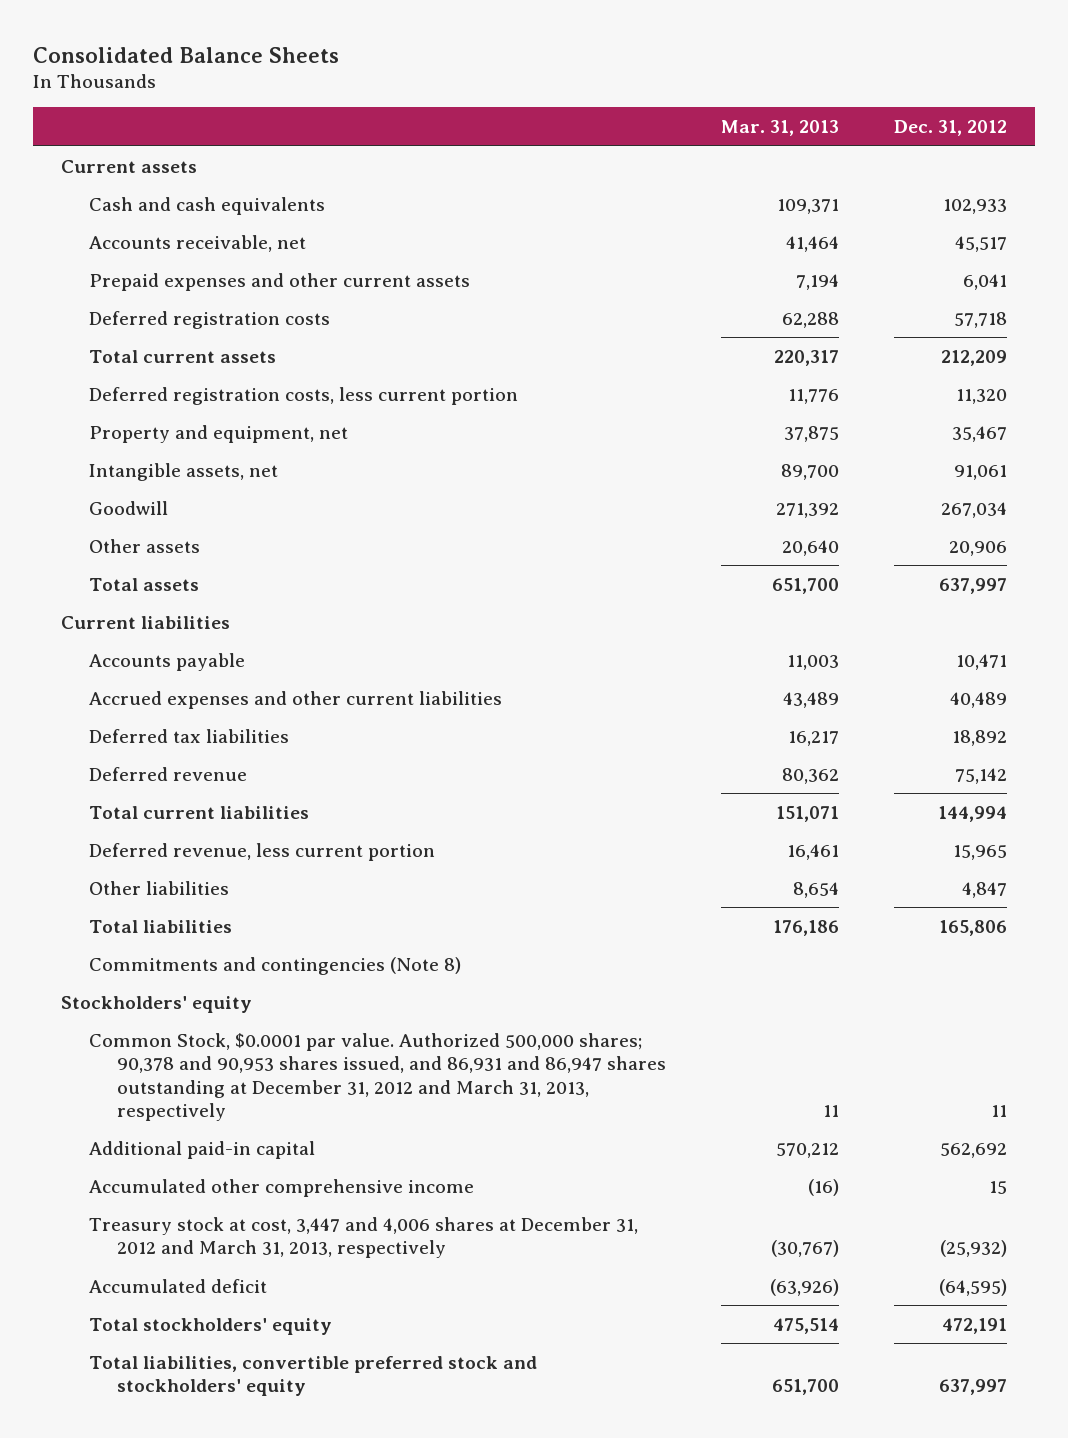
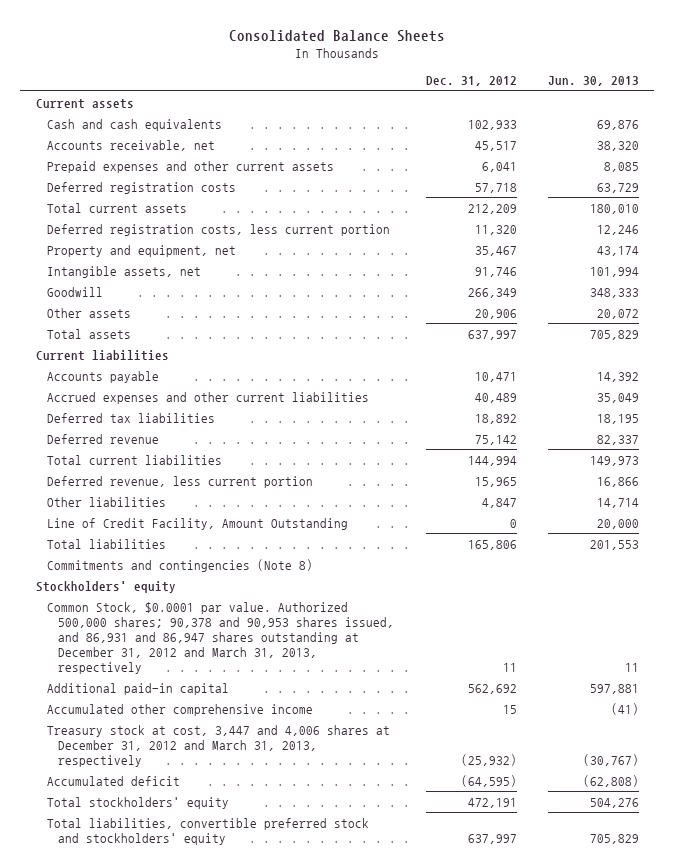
[721,120,840,137] Mar. 31, 2013 -> none
none -> [547,76,639,87] Jun. 30, 2013
[954,464,1008,480] 91,061 -> [474,266,517,277] 91,746
[941,501,1008,518] 267,034 -> [467,287,517,298] 266,349
none -> [47,517,349,530] Line of Credit Facility, Amount Outstanding

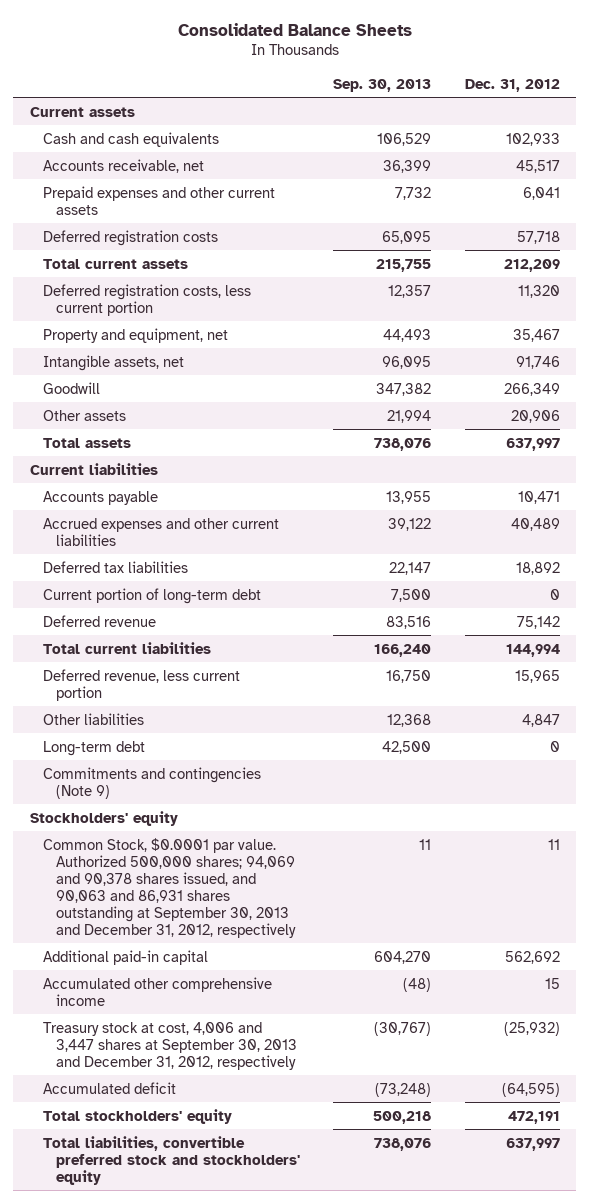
[547,76,639,87] Jun. 30, 2013 -> none
none -> [333,78,432,92] Sep. 30, 2013
none -> [42,587,261,604] Current portion of long-term debt
[47,517,349,530] Line of Credit Facility, Amount Outstanding -> none
[47,538,167,549] Total liabilities -> none
none -> [42,740,145,756] Long-term debt
[47,558,314,572] Commitments and contingencies (Note 8) -> [42,766,261,799] Commitments and contingencies (Note 9)
[47,601,395,674] Common Stock, $0.0001 par value. Authorized 500,000 shares; 90,378 and 90,953 shares issued, and 86,931 and 86,947 shares outstanding at December 31, 2012 and March 31, 2013, respectively -> [42,837,296,938] Common Stock, $0.0001 par value. Authorized 500,000 shares; 94,069 and 90,378 shares issued, and 90,063 and 86,931 shares outstanding at September 30, 2013 and December 31, 2012, respectively
[47,724,391,767] Treasury stock at cost, 3,447 and 4,006 shares at December 31, 2012 and March 31, 2013, respectively -> [42,1021,297,1070] Treasury stock at cost, 4,006 and 3,447 shares at September 30, 2013 and December 31, 2012, respectively

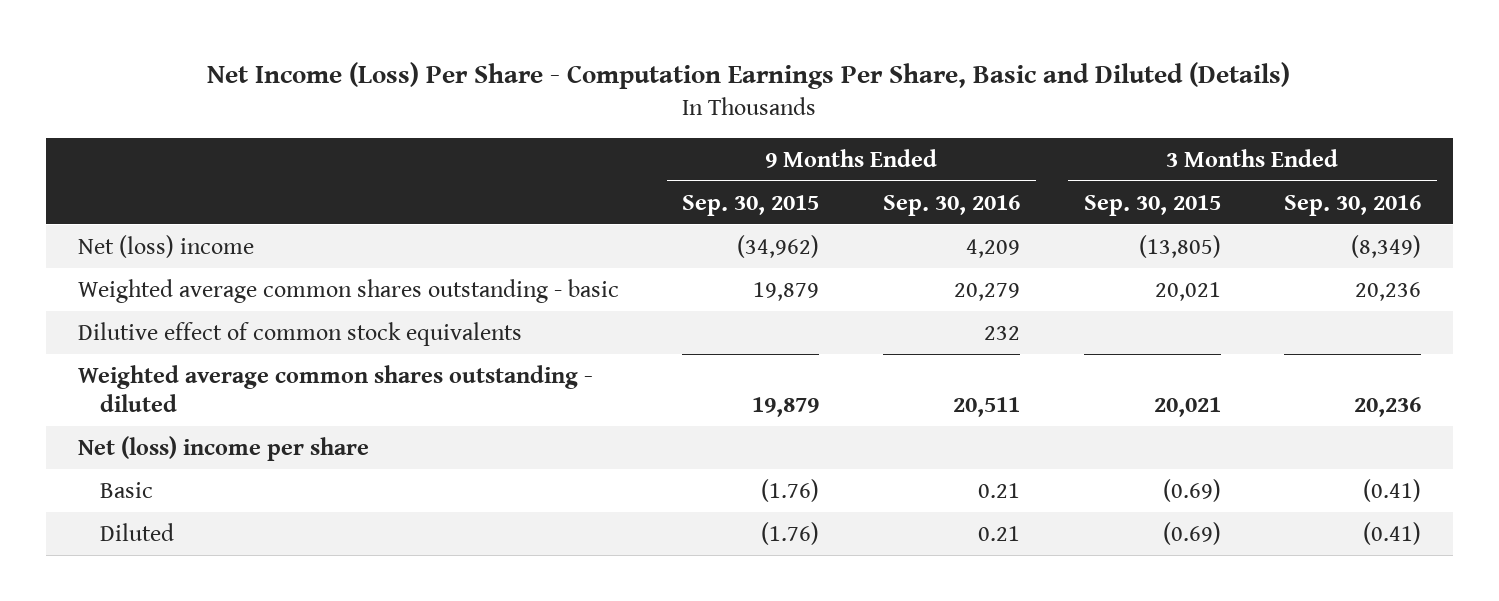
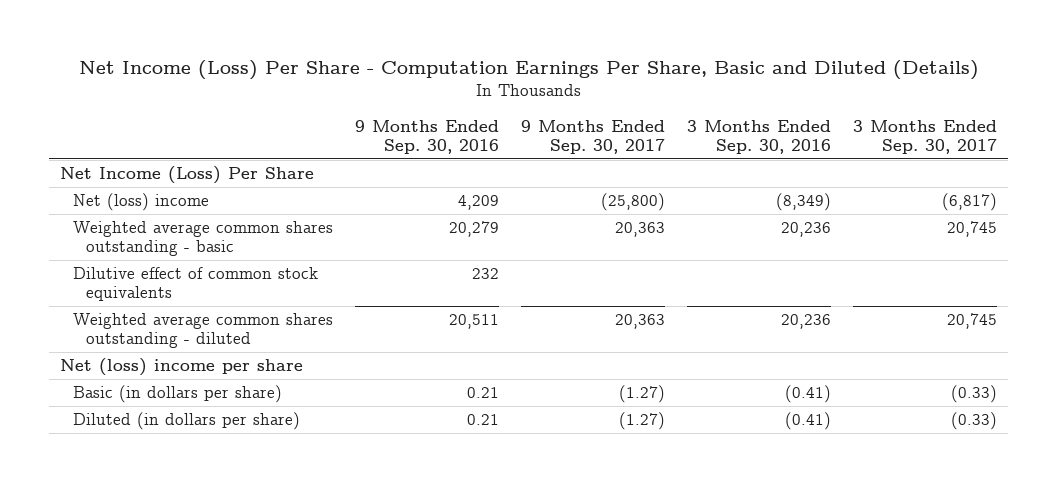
[682,194,820,216] Sep. 30, 2015 -> none
[1083,194,1221,216] Sep. 30, 2015 -> none
none -> [521,119,666,155] 9 Months Ended Sep. 30, 2017
none -> [853,119,998,155] 3 Months Ended Sep. 30, 2017
none -> [59,166,314,185] Net Income (Loss) Per Share
[99,481,153,498] Basic -> [72,385,282,404] Basic (in dollars per share)
[99,522,174,541] Diluted -> [72,412,300,431] Diluted (in dollars per share)

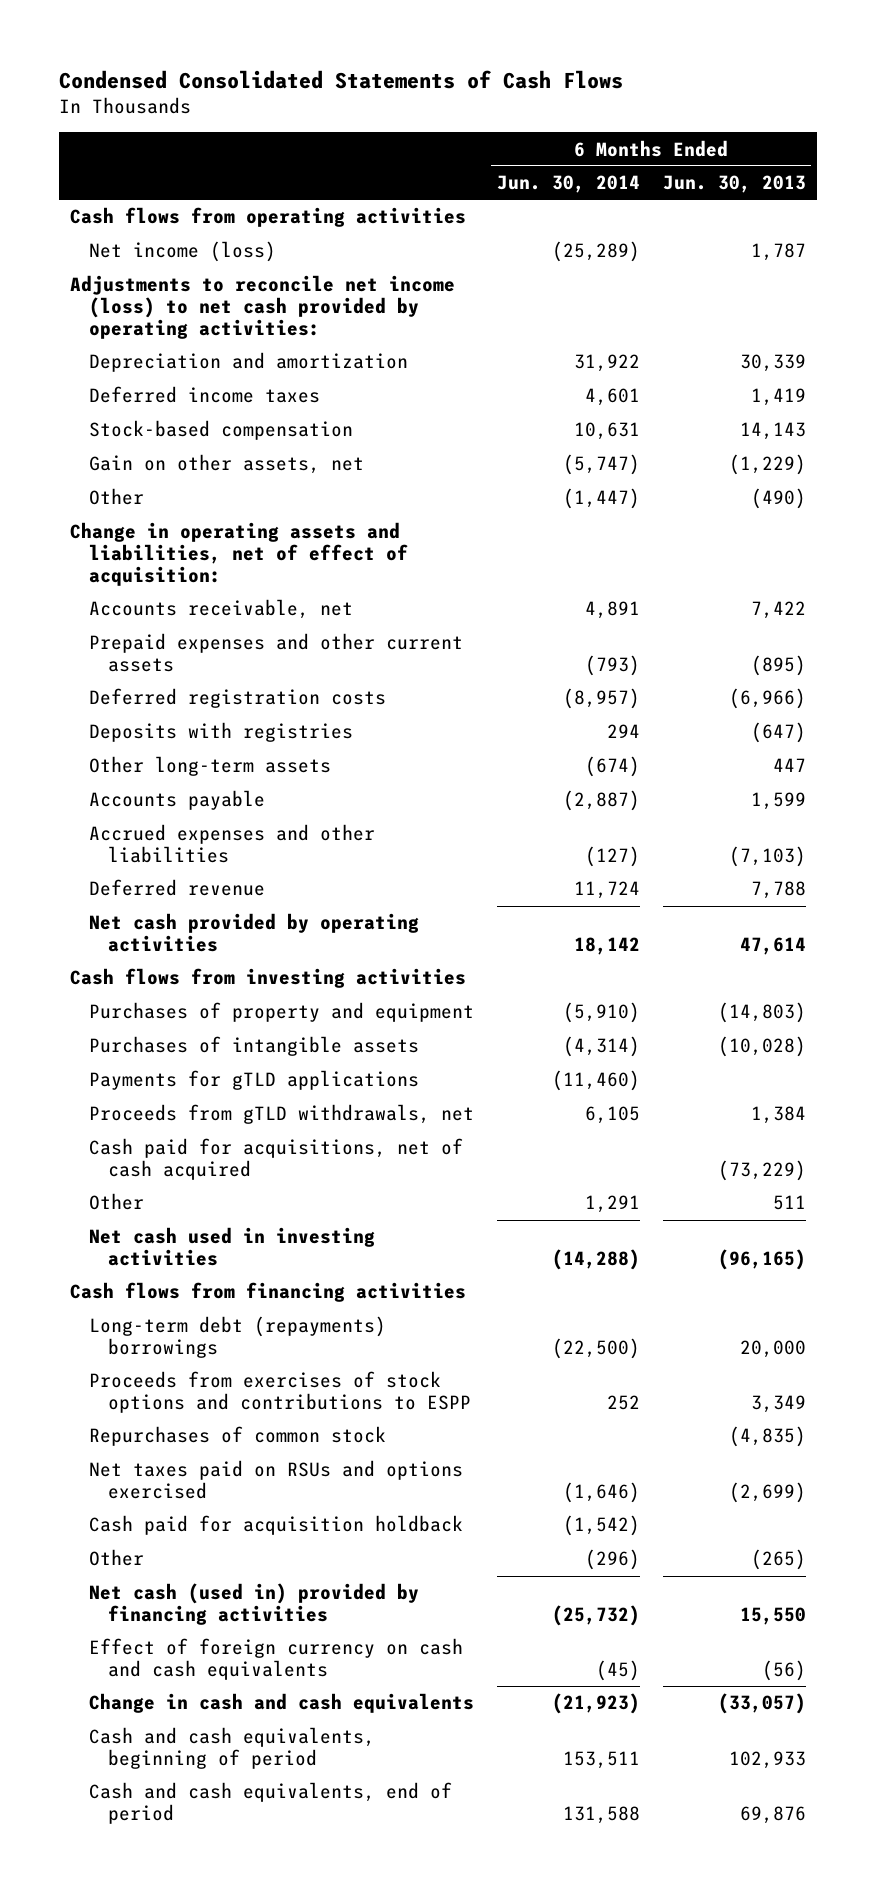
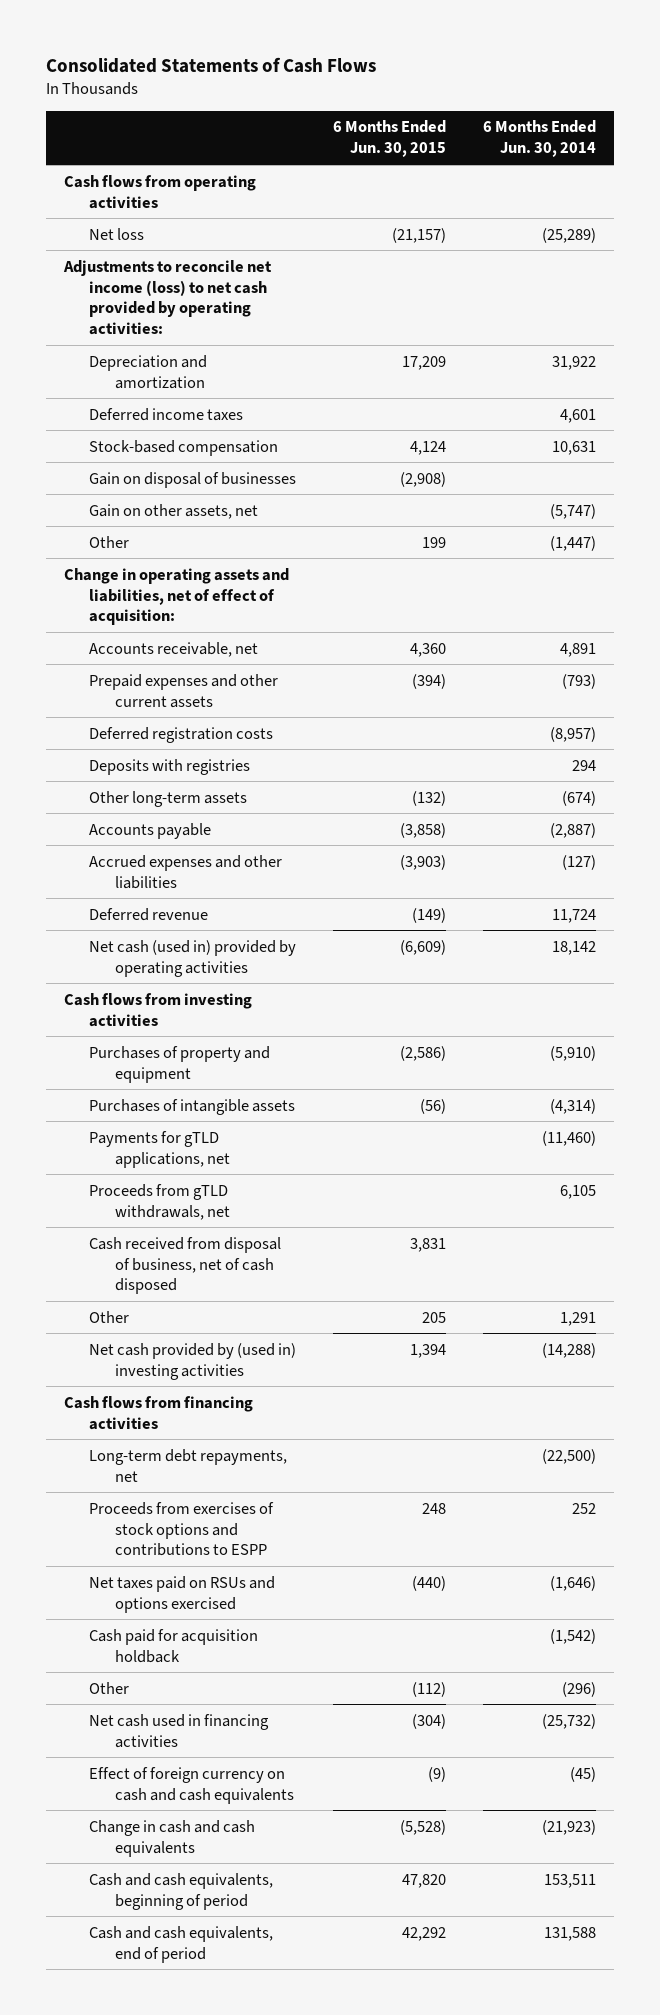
[58,69,623,89] Condensed Consolidated Statements of Cash Flows -> [45,56,376,73] Consolidated Statements of Cash Flows
[662,175,806,194] Jun. 30, 2013 -> none
none -> [333,120,447,158] 6 Months Ended Jun. 30, 2015
[88,241,276,263] Net income (loss) -> [89,227,145,240] Net loss
none -> [89,471,297,488] Gain on disposal of businesses
[88,913,419,953] Net cash provided by operating activities -> [89,939,297,977] Net cash (used in) provided by operating activities
[88,1070,419,1091] Payments for gTLD applications -> [89,1130,230,1168] Payments for gTLD applications, net
[88,1138,463,1181] Cash paid for acquisitions, net of cash acquired -> none
none -> [89,1236,282,1295] Cash received from disposal of business, net of cash disposed
[88,1227,375,1267] Net cash used in investing activities -> [89,1342,297,1380] Net cash provided by (used in) investing activities
[88,1316,386,1359] Long-term debt (repayments) borrowings -> [89,1448,288,1482] Long-term debt repayments, net
[88,1426,386,1447] Repurchases of common stock -> none
[88,1583,419,1626] Net cash (used in) provided by financing activities -> [89,1713,270,1748] Net cash used in financing activities

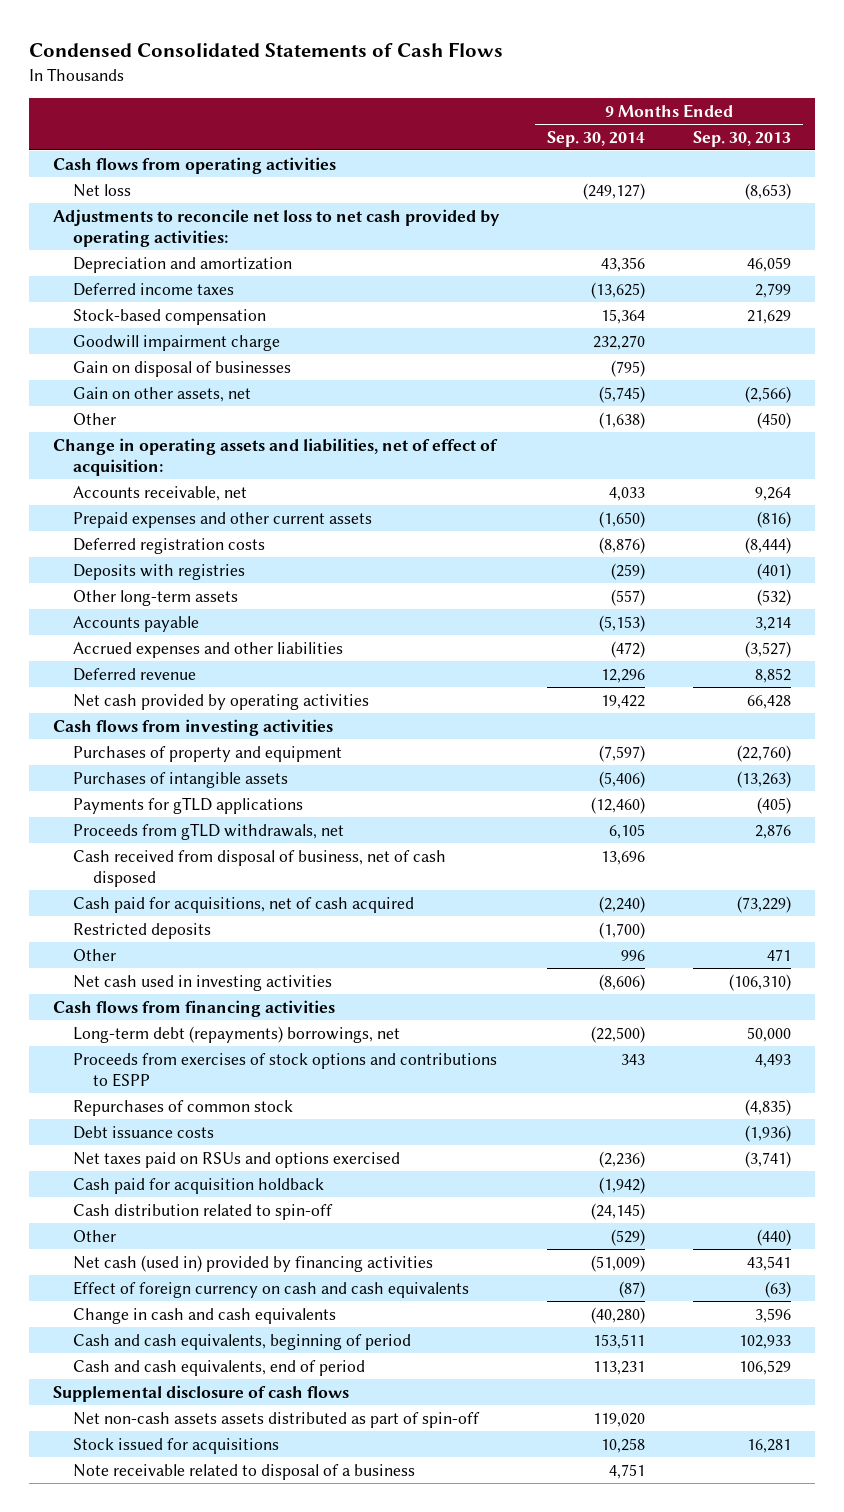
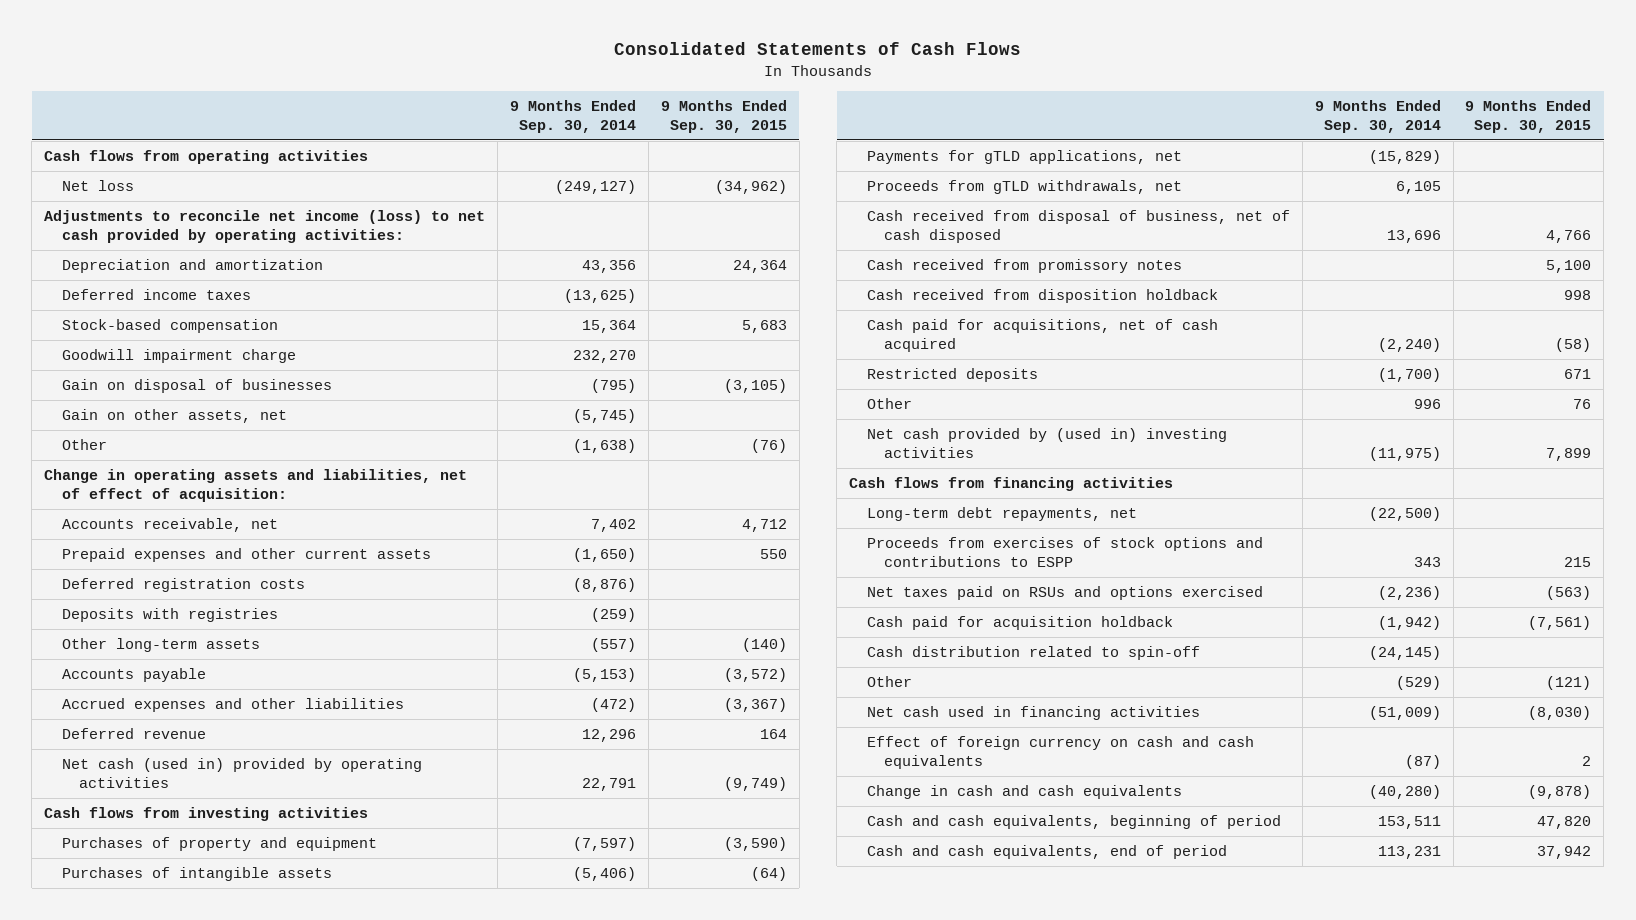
[29,41,504,57] Condensed Consolidated Statements of Cash Flows -> [613,42,1021,56] Consolidated Statements of Cash Flows
[692,130,791,147] Sep. 30, 2013 -> none
none -> [660,99,787,133] 9 Months Ended Sep. 30, 2015
[53,208,501,247] Adjustments to reconcile net loss to net cash provided by operating activities: -> [44,209,486,244] Adjustments to reconcile net income (loss) to net cash provided by operating activities:
[609,486,646,501] 4,033 -> [590,518,636,532] 7,402
[72,693,369,710] Net cash provided by operating activities -> [61,757,422,789] Net cash (used in) provided by operating activities
[601,694,646,709] 19,422 -> [581,778,636,792] 22,791
[72,796,303,814] Payments for gTLD applications -> [866,149,1182,164] Payments for gTLD applications, net
[591,796,646,814] (12,460) -> [1368,149,1441,164] (15,829)
none -> [866,258,1182,273] Cash received from promissory notes
none -> [866,288,1218,303] Cash received from disposition holdback
[72,974,332,991] Net cash used in investing activities -> [866,427,1227,459] Net cash provided by (used in) investing activities
[599,973,646,991] (8,606) -> [1368,447,1441,462] (11,975)
[72,1025,400,1043] Long-term debt (repayments) borrowings, net -> [866,506,1137,521] Long-term debt repayments, net
[72,1099,293,1116] Repurchases of common stock -> none
[72,1125,214,1139] Debt issuance costs -> none
[72,1254,433,1272] Net cash (used in) provided by financing activities -> [866,705,1200,720] Net cash used in financing activities
[53,1384,350,1402] Supplemental disclosure of cash flows -> none
[72,1411,480,1428] Net non-cash assets assets distributed as part of spin-off -> none
[72,1437,279,1454] Stock issued for acquisitions -> none
[72,1463,415,1480] Note receivable related to disposal of a business -> none

